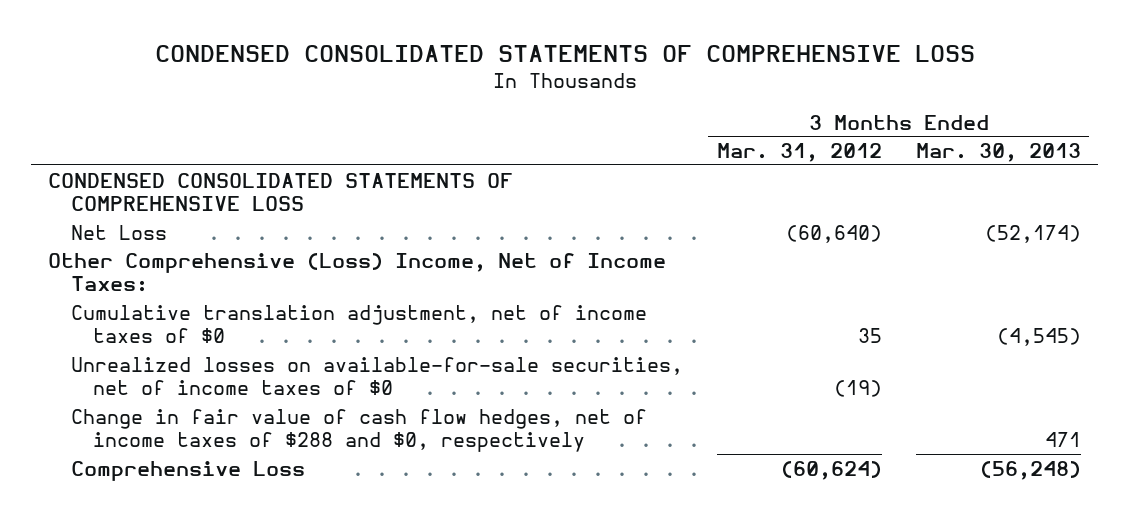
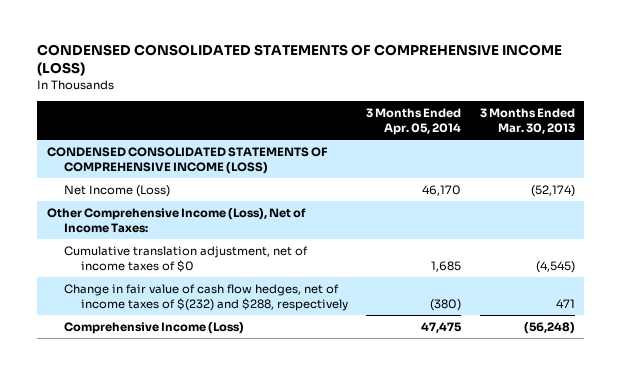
[154,44,975,62] CONDENSED CONSOLIDATED STATEMENTS OF COMPREHENSIVE LOSS -> [37,44,563,77] CONDENSED CONSOLIDATED STATEMENTS OF COMPREHENSIVE INCOME (LOSS)
[716,143,882,163] Mar. 31, 2012 -> none
none -> [366,107,462,135] 3 Months Ended Apr. 05, 2014
[48,172,514,212] CONDENSED CONSOLIDATED STATEMENTS OF COMPREHENSIVE LOSS -> [46,146,327,174] CONDENSED CONSOLIDATED STATEMENTS OF COMPREHENSIVE INCOME (LOSS)
[70,224,167,240] Net Loss -> [63,184,170,197] Net Income (Loss)
[48,252,667,293] Other Comprehensive (Loss) Income, Net of Income Taxes: -> [46,207,306,233] Other Comprehensive Income (Loss), Net of Income Taxes:
[70,356,683,396] Unrealized losses on available-for-sale securities, net of income taxes of $0 -> none
[70,408,647,453] Change in fair value of cash flow hedges, net of income taxes of $288 and $0, respectively -> [63,283,348,311] Change in fair value of cash flow hedges, net of income taxes of $(232) and $288, respectively
[70,460,305,481] Comprehensive Loss -> [63,321,244,334] Comprehensive Income (Loss)

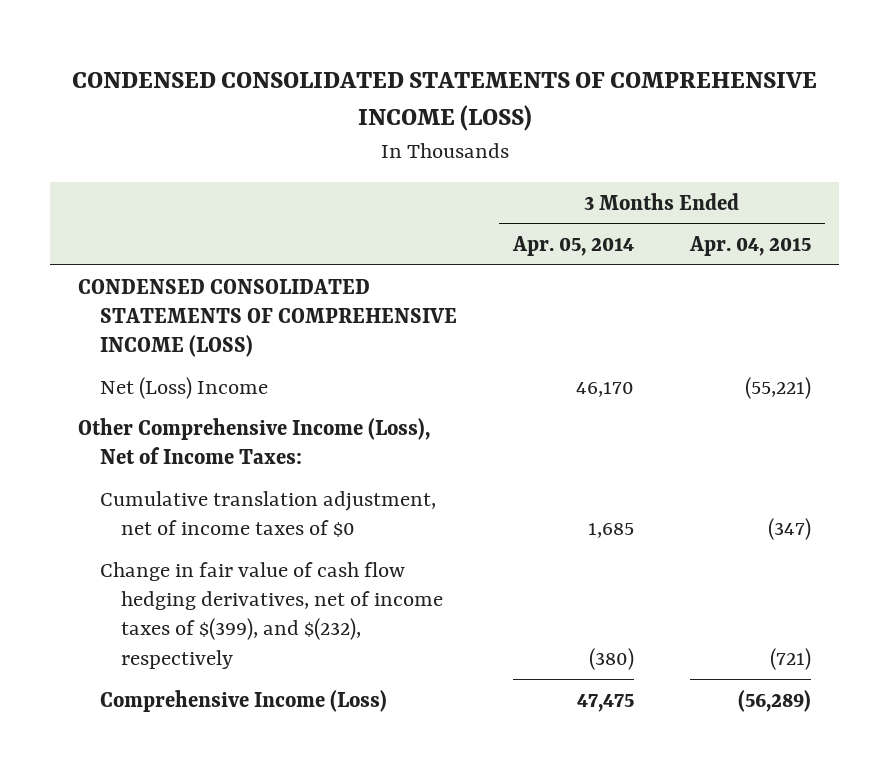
[479,107,575,134] 3 Months Ended Mar. 30, 2013 -> none
none -> [689,235,812,256] Apr. 04, 2015
[63,184,170,197] Net Income (Loss) -> [99,376,268,399] Net (Loss) Income
[63,283,348,311] Change in fair value of cash flow hedges, net of income taxes of $(232) and $288, respectively -> [99,561,444,669] Change in fair value of cash flow hedging derivatives, net of income taxes of $(399), and $(232), respectively

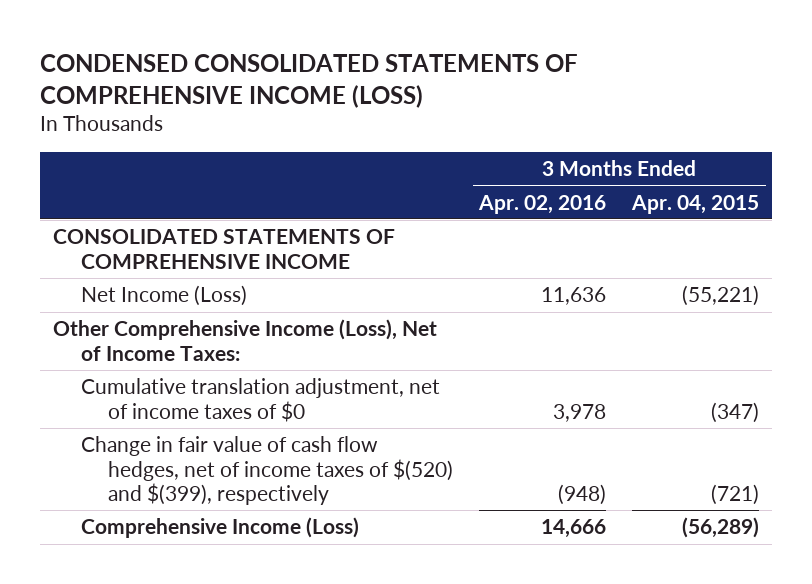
[512,235,635,256] Apr. 05, 2014 -> none
none -> [478,194,607,214] Apr. 02, 2016
[78,278,457,358] CONDENSED CONSOLIDATED STATEMENTS OF COMPREHENSIVE INCOME (LOSS) -> [53,229,396,269] CONSOLIDATED STATEMENTS OF COMPREHENSIVE INCOME
[99,376,268,399] Net (Loss) Income -> [80,285,247,307] Net Income (Loss)
[99,561,444,669] Change in fair value of cash flow hedging derivatives, net of income taxes of $(399), and $(232), respectively -> [80,436,454,505] Change in fair value of cash flow hedges, net of income taxes of $(520) and $(399), respectively

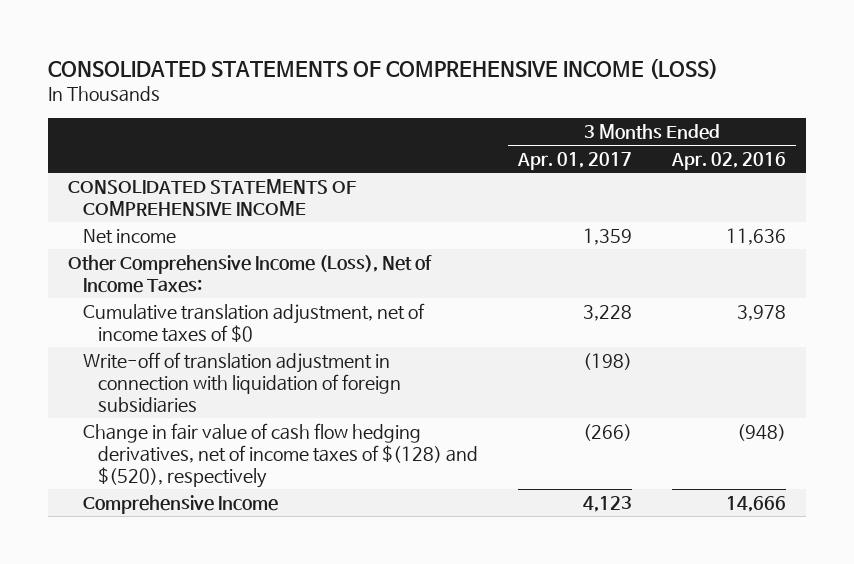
[40,54,579,108] CONDENSED CONSOLIDATED STATEMENTS OF COMPREHENSIVE INCOME (LOSS) -> [48,58,719,80] CONSOLIDATED STATEMENTS OF COMPREHENSIVE INCOME (LOSS)
[631,194,760,214] Apr. 04, 2015 -> none
none -> [516,152,632,171] Apr. 01, 2017
[80,285,247,307] Net Income (Loss) -> [83,228,177,244] Net income
none -> [83,351,402,413] Write-off of translation adjustment in connection with liquidation of foreign subsidiaries
[80,436,454,505] Change in fair value of cash flow hedges, net of income taxes of $(520) and $(399), respectively -> [83,422,479,488] Change in fair value of cash flow hedging derivatives, net of income taxes of $(128) and $(520), respectively
[80,517,359,539] Comprehensive Income (Loss) -> [83,494,279,514] Comprehensive Income

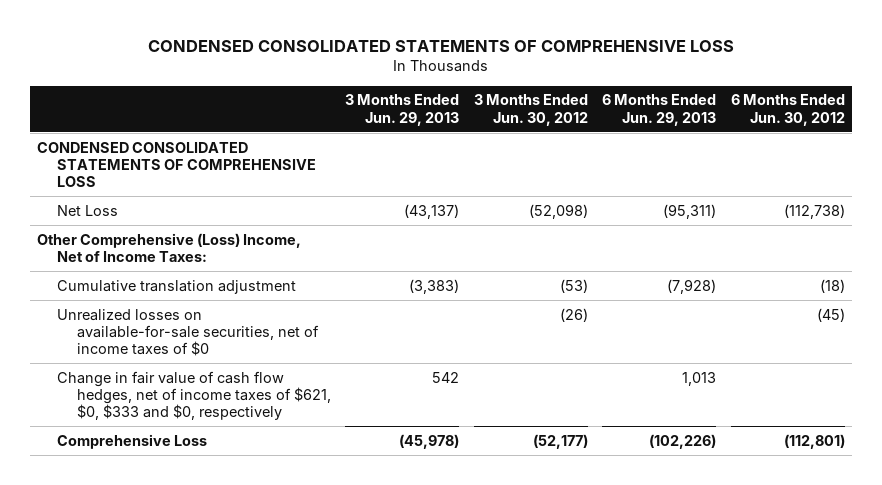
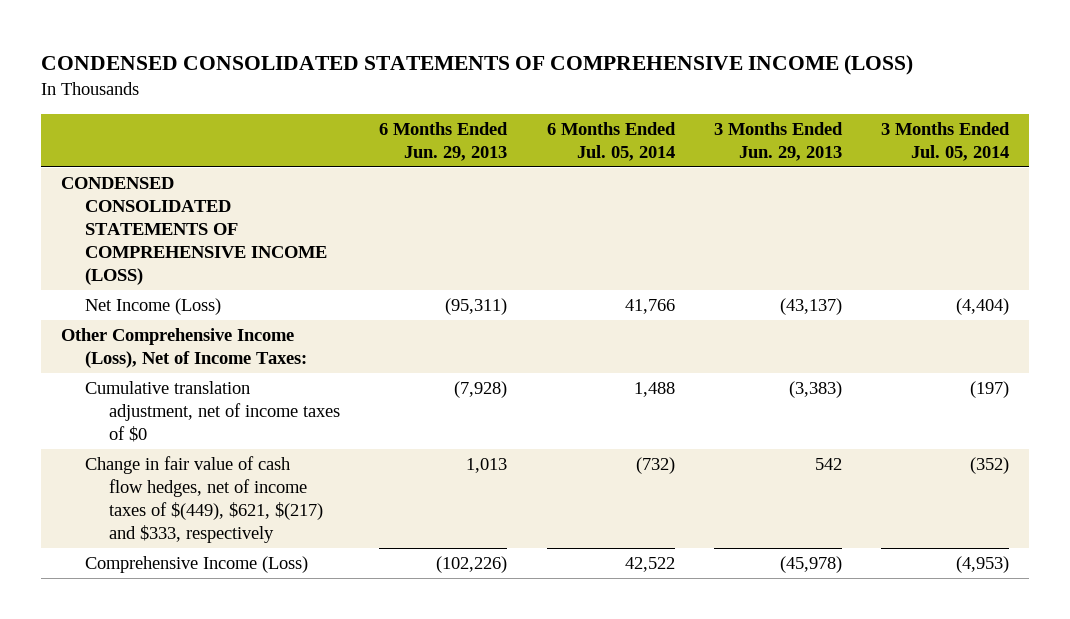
[147,40,734,53] CONDENSED CONSOLIDATED STATEMENTS OF COMPREHENSIVE LOSS -> [41,55,914,76] CONDENSED CONSOLIDATED STATEMENTS OF COMPREHENSIVE INCOME (LOSS)
[473,94,588,126] 3 Months Ended Jun. 30, 2012 -> none
[730,94,845,126] 6 Months Ended Jun. 30, 2012 -> none
none -> [546,122,676,161] 6 Months Ended Jul. 05, 2014
none -> [881,122,1011,161] 3 Months Ended Jul. 05, 2014
[56,308,319,357] Unrealized losses on available-for-sale securities, net of income taxes of $0 -> none
[37,141,316,188] CONDENSED CONSOLIDATED STATEMENTS OF COMPREHENSIVE LOSS -> [60,177,327,285] CONDENSED CONSOLIDATED STATEMENTS OF COMPREHENSIVE INCOME (LOSS)
[56,204,118,216] Net Loss -> [84,298,221,316] Net Income (Loss)
[37,232,302,262] Other Comprehensive (Loss) Income, Net of Income Taxes: -> [60,328,307,369] Other Comprehensive Income (Loss), Net of Income Taxes:
[56,279,296,294] Cumulative translation adjustment -> [84,381,340,442] Cumulative translation adjustment, net of income taxes of $0
[56,370,331,421] Change in fair value of cash flow hedges, net of income taxes of $621, $0, $333 and $0, respectively -> [84,456,323,543] Change in fair value of cash flow hedges, net of income taxes of $(449), $621, $(217) and $333, respectively
[56,433,207,449] Comprehensive Loss -> [84,556,308,574] Comprehensive Income (Loss)

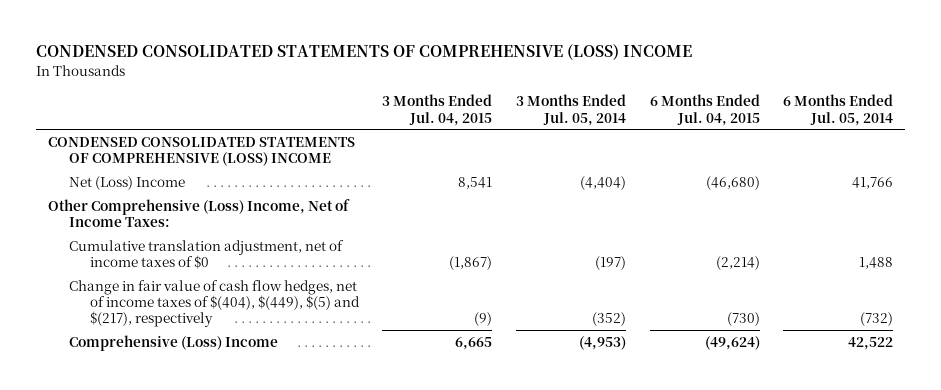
[41,55,914,76] CONDENSED CONSOLIDATED STATEMENTS OF COMPREHENSIVE INCOME (LOSS) -> [36,44,693,61] CONDENSED CONSOLIDATED STATEMENTS OF COMPREHENSIVE (LOSS) INCOME
[379,122,509,161] 6 Months Ended Jun. 29, 2013 -> none
[713,122,843,161] 3 Months Ended Jun. 29, 2013 -> none
none -> [382,94,493,126] 3 Months Ended Jul. 04, 2015
none -> [649,94,760,126] 6 Months Ended Jul. 04, 2015
[60,177,327,285] CONDENSED CONSOLIDATED STATEMENTS OF COMPREHENSIVE INCOME (LOSS) -> [47,136,355,166] CONDENSED CONSOLIDATED STATEMENTS OF COMPREHENSIVE (LOSS) INCOME
[84,298,221,316] Net Income (Loss) -> [68,175,185,190] Net (Loss) Income
[60,328,307,369] Other Comprehensive Income (Loss), Net of Income Taxes: -> [47,198,350,227] Other Comprehensive (Loss) Income, Net of Income Taxes:
[84,456,323,543] Change in fair value of cash flow hedges, net of income taxes of $(449), $621, $(217) and $333, respectively -> [68,279,360,328] Change in fair value of cash flow hedges, net of income taxes of $(404), $(449), $(5) and $(217), respectively
[84,556,308,574] Comprehensive Income (Loss) -> [68,334,278,351] Comprehensive (Loss) Income

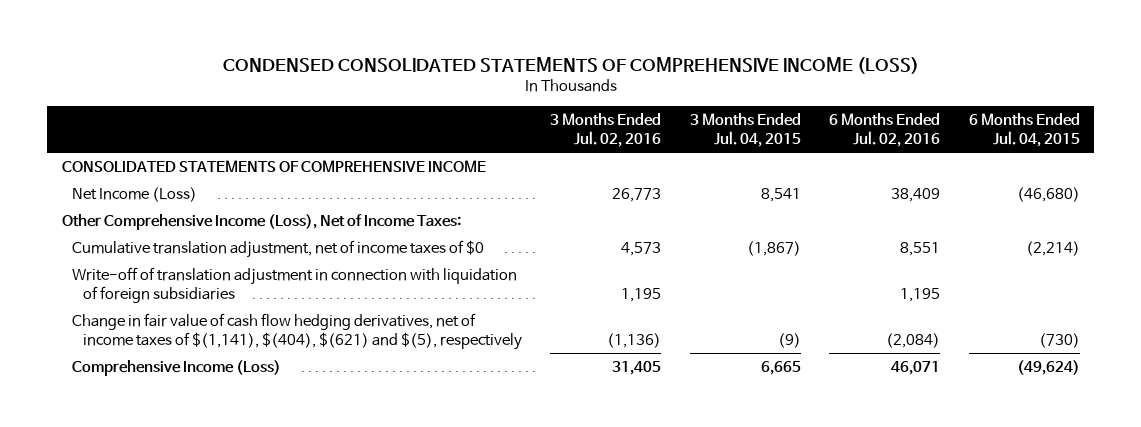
[36,44,693,61] CONDENSED CONSOLIDATED STATEMENTS OF COMPREHENSIVE (LOSS) INCOME -> [222,56,919,74] CONDENSED CONSOLIDATED STATEMENTS OF COMPREHENSIVE INCOME (LOSS)
[516,94,627,126] 3 Months Ended Jul. 05, 2014 -> none
[783,94,894,126] 6 Months Ended Jul. 05, 2014 -> none
none -> [550,113,662,148] 3 Months Ended Jul. 02, 2016
none -> [829,113,941,148] 6 Months Ended Jul. 02, 2016
[47,136,355,166] CONDENSED CONSOLIDATED STATEMENTS OF COMPREHENSIVE (LOSS) INCOME -> [61,160,486,173] CONSOLIDATED STATEMENTS OF COMPREHENSIVE INCOME
[68,175,185,190] Net (Loss) Income -> [72,187,198,203] Net Income (Loss)
[47,198,350,227] Other Comprehensive (Loss) Income, Net of Income Taxes: -> [61,214,461,231] Other Comprehensive Income (Loss), Net of Income Taxes:
none -> [72,267,518,304] Write-off of translation adjustment in connection with liquidation of foreign subsidiaries
[68,279,360,328] Change in fair value of cash flow hedges, net of income taxes of $(404), $(449), $(5) and $(217), respectively -> [72,313,522,351] Change in fair value of cash flow hedging derivatives, net of income taxes of $(1,141), $(404), $(621) and $(5), respectively
[68,334,278,351] Comprehensive (Loss) Income -> [72,360,282,377] Comprehensive Income (Loss)

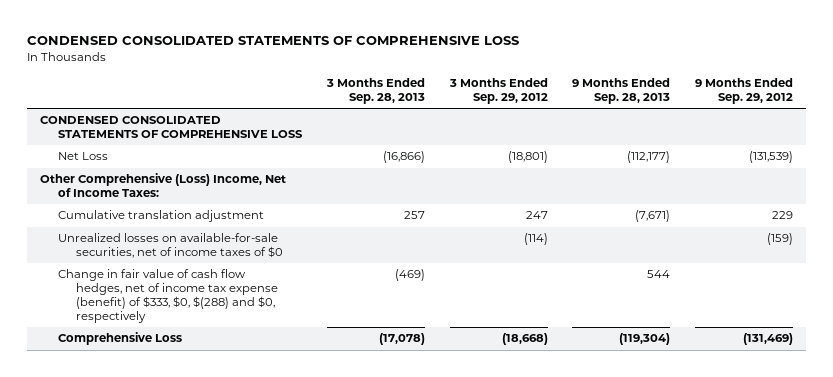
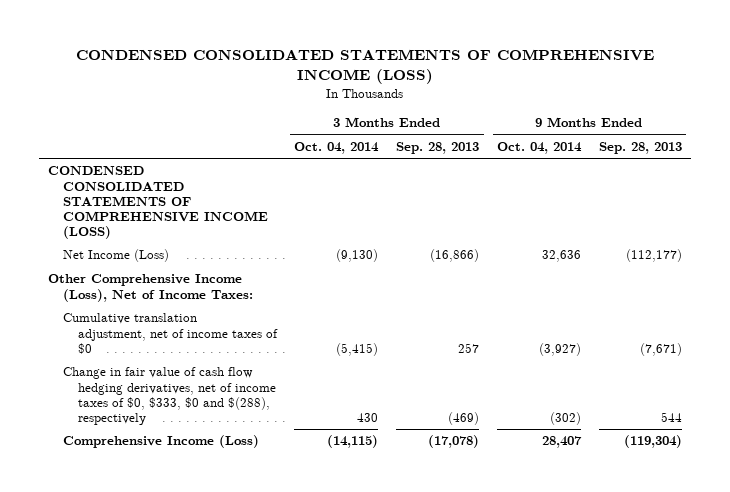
[27,35,520,45] CONDENSED CONSOLIDATED STATEMENTS OF COMPREHENSIVE LOSS -> [75,48,654,85] CONDENSED CONSOLIDATED STATEMENTS OF COMPREHENSIVE INCOME (LOSS)
[448,78,548,105] 3 Months Ended Sep. 29, 2012 -> none
[695,78,794,105] 9 Months Ended Sep. 29, 2012 -> none
none -> [294,141,380,154] Oct. 04, 2014
none -> [496,141,582,154] Oct. 04, 2014
[57,233,284,259] Unrealized losses on available-for-sale securities, net of income taxes of $0 -> none
[39,116,303,139] CONDENSED CONSOLIDATED STATEMENTS OF COMPREHENSIVE LOSS -> [48,166,268,240] CONDENSED CONSOLIDATED STATEMENTS OF COMPREHENSIVE INCOME (LOSS)
[57,152,108,161] Net Loss -> [62,249,169,263] Net Income (Loss)
[39,173,286,198] Other Comprehensive (Loss) Income, Net of Income Taxes: -> [48,274,253,302] Other Comprehensive Income (Loss), Net of Income Taxes:
[57,210,264,223] Cumulative translation adjustment -> [62,313,278,354] Cumulative translation adjustment, net of income taxes of $0
[57,269,279,323] Change in fair value of cash flow hedges, net of income tax expense (benefit) of $333, $0, $(288) and $0, respectively -> [62,367,276,425] Change in fair value of cash flow hedging derivatives, net of income taxes of $0, $333, $0 and $(288), respectively
[57,332,182,346] Comprehensive Loss -> [62,435,259,449] Comprehensive Income (Loss)

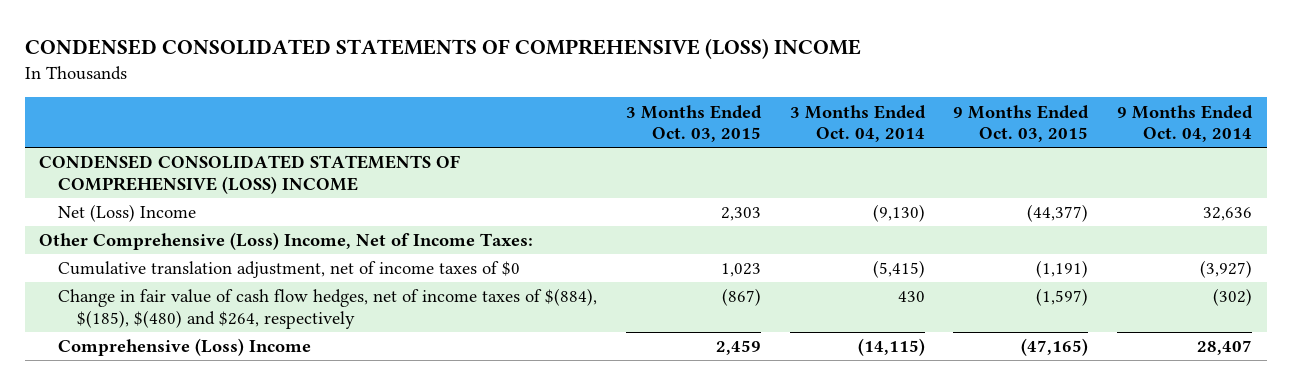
[75,48,654,85] CONDENSED CONSOLIDATED STATEMENTS OF COMPREHENSIVE INCOME (LOSS) -> [24,37,861,59] CONDENSED CONSOLIDATED STATEMENTS OF COMPREHENSIVE (LOSS) INCOME
[396,141,480,154] Sep. 28, 2013 -> none
[598,141,682,154] Sep. 28, 2013 -> none
none -> [625,104,762,143] 3 Months Ended Oct. 03, 2015
none -> [953,104,1090,143] 9 Months Ended Oct. 03, 2015
[48,166,268,240] CONDENSED CONSOLIDATED STATEMENTS OF COMPREHENSIVE INCOME (LOSS) -> [39,155,461,194] CONDENSED CONSOLIDATED STATEMENTS OF COMPREHENSIVE (LOSS) INCOME
[62,249,169,263] Net Income (Loss) -> [57,204,196,223] Net (Loss) Income
[48,274,253,302] Other Comprehensive Income (Loss), Net of Income Taxes: -> [39,232,534,251] Other Comprehensive (Loss) Income, Net of Income Taxes:
[62,367,276,425] Change in fair value of cash flow hedging derivatives, net of income taxes of $0, $333, $0 and $(288), respectively -> [57,288,597,329] Change in fair value of cash flow hedges, net of income taxes of $(884), $(185), $(480) and $264, respectively
[62,435,259,449] Comprehensive Income (Loss) -> [57,338,311,357] Comprehensive (Loss) Income

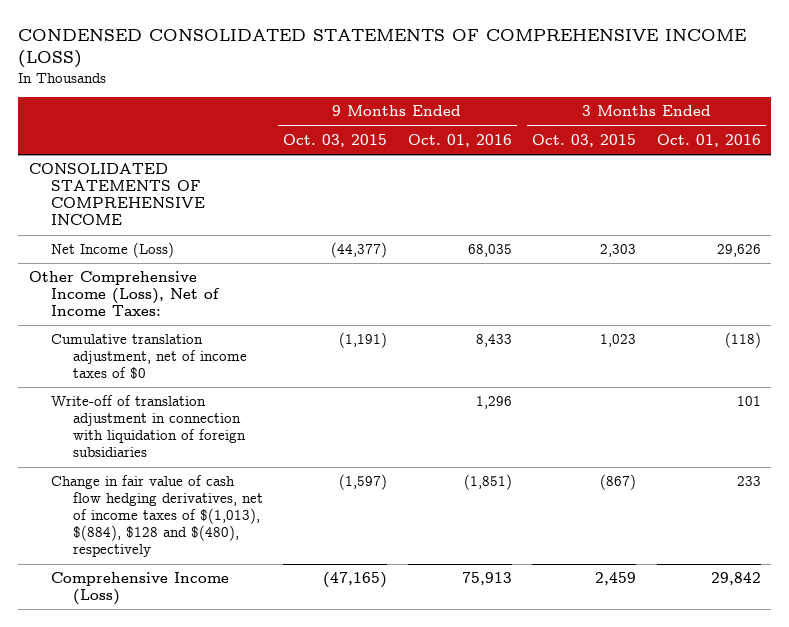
[24,37,861,59] CONDENSED CONSOLIDATED STATEMENTS OF COMPREHENSIVE (LOSS) INCOME -> [18,28,747,69] CONDENSED CONSOLIDATED STATEMENTS OF COMPREHENSIVE INCOME (LOSS)
[789,104,926,143] 3 Months Ended Oct. 04, 2014 -> none
[1117,104,1254,143] 9 Months Ended Oct. 04, 2014 -> none
none -> [407,133,512,147] Oct. 01, 2016
none -> [656,133,761,147] Oct. 01, 2016
[39,155,461,194] CONDENSED CONSOLIDATED STATEMENTS OF COMPREHENSIVE (LOSS) INCOME -> [28,163,205,226] CONSOLIDATED STATEMENTS OF COMPREHENSIVE INCOME
[57,204,196,223] Net (Loss) Income -> [50,242,174,259] Net Income (Loss)
[39,232,534,251] Other Comprehensive (Loss) Income, Net of Income Taxes: -> [28,271,220,317] Other Comprehensive Income (Loss), Net of Income Taxes:
none -> [50,395,246,458] Write-off of translation adjustment in connection with liquidation of foreign subsidiaries
[57,288,597,329] Change in fair value of cash flow hedges, net of income taxes of $(884), $(185), $(480) and $264, respectively -> [50,475,263,558] Change in fair value of cash flow hedging derivatives, net of income taxes of $(1,013), $(884), $128 and $(480), respectively
[57,338,311,357] Comprehensive (Loss) Income -> [50,572,229,606] Comprehensive Income (Loss)

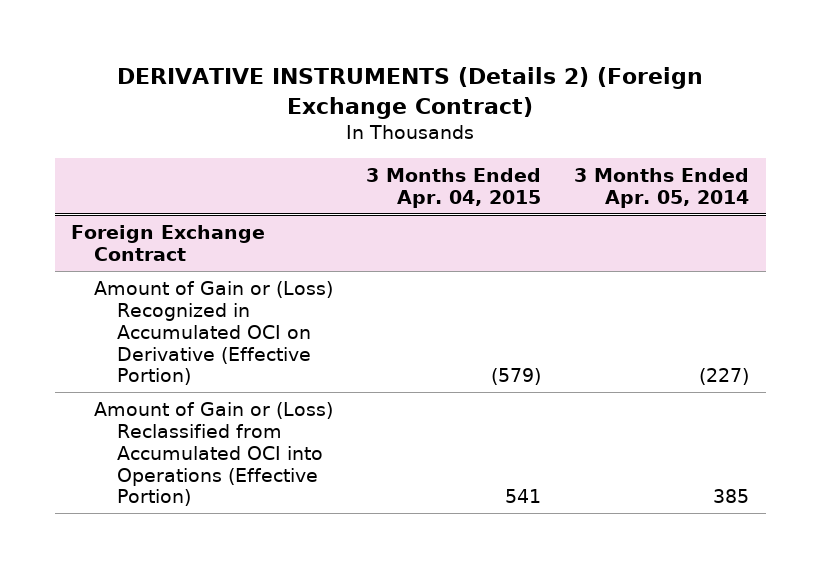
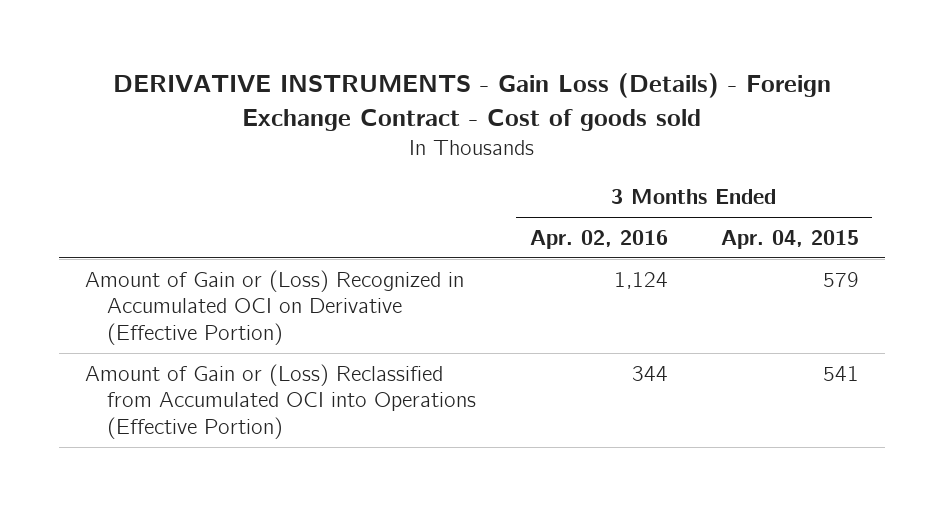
[117,67,704,119] DERIVATIVE INSTRUMENTS (Details 2) (Foreign Exchange Contract) -> [112,73,831,131] DERIVATIVE INSTRUMENTS - Gain Loss (Details) - Foreign Exchange Contract - Cost of goods sold
[574,167,750,208] 3 Months Ended Apr. 05, 2014 -> none
none -> [529,229,668,249] Apr. 02, 2016
[71,224,266,261] Foreign Exchange Contract -> none
[491,368,542,386] (579) -> [822,271,859,287] 579

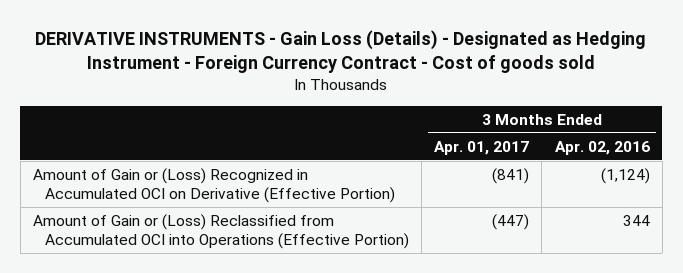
[112,73,831,131] DERIVATIVE INSTRUMENTS - Gain Loss (Details) - Foreign Exchange Contract - Cost of goods sold -> [35,29,647,73] DERIVATIVE INSTRUMENTS - Gain Loss (Details) - Designated as Hedging Instrument - Foreign Currency Contract - Cost of goods sold
[720,229,859,249] Apr. 04, 2015 -> none
none -> [434,140,530,155] Apr. 01, 2017
[613,271,668,289] 1,124 -> [600,168,650,185] (1,124)

